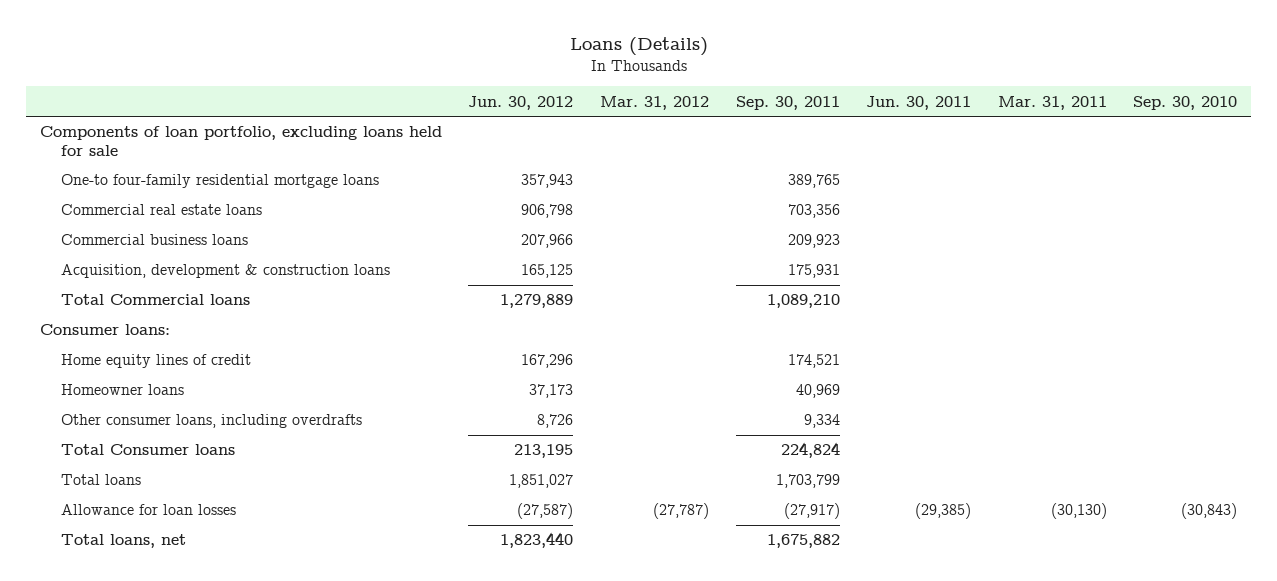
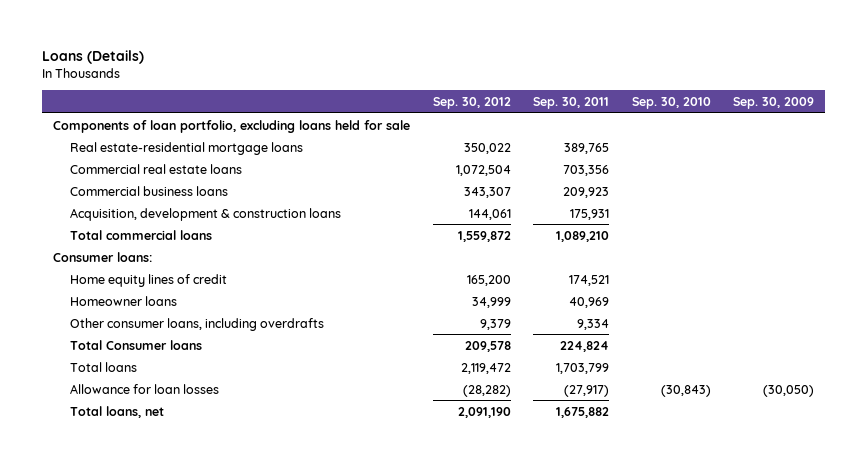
[468,95,574,110] Jun. 30, 2012 -> none
[599,95,709,110] Mar. 31, 2012 -> none
[866,95,972,110] Jun. 30, 2011 -> none
[997,95,1107,110] Mar. 31, 2011 -> none
none -> [432,97,511,110] Sep. 30, 2012
none -> [733,97,815,110] Sep. 30, 2009
[60,174,379,189] One-to four-family residential mortgage loans -> [70,141,304,155] Real estate-residential mortgage loans
[60,294,250,306] Total Commercial loans -> [70,229,213,240] Total commercial loans

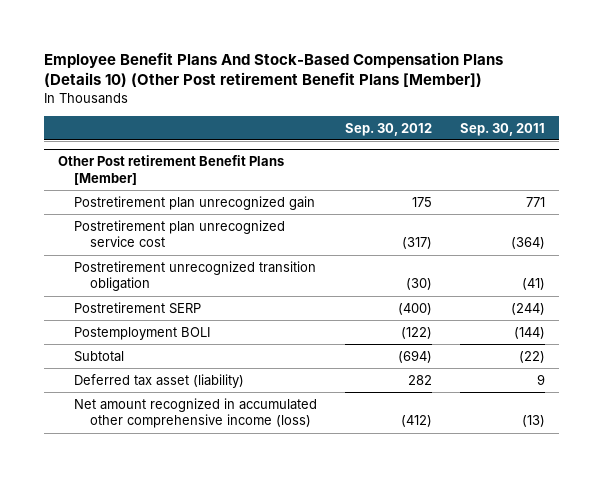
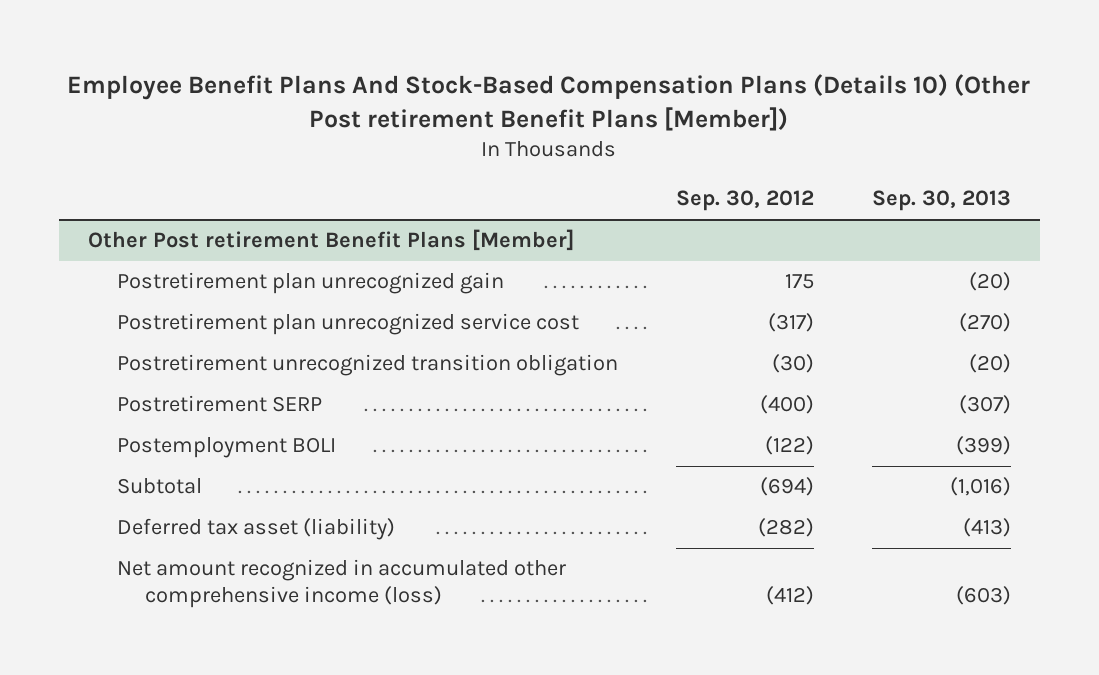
[459,122,545,136] Sep. 30, 2011 -> none
none -> [872,190,1012,212] Sep. 30, 2013
[408,374,433,385] 282 -> [757,518,814,538] (282)

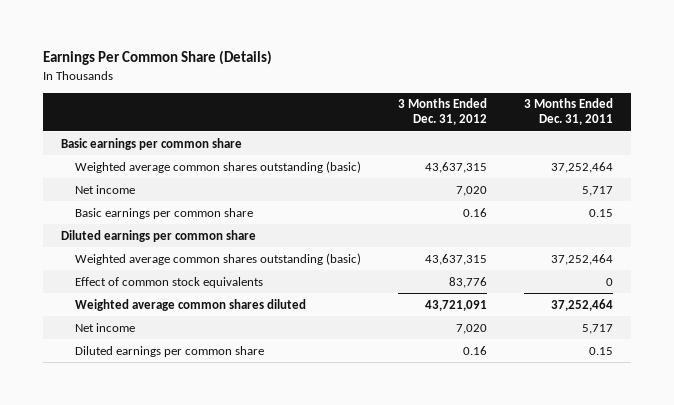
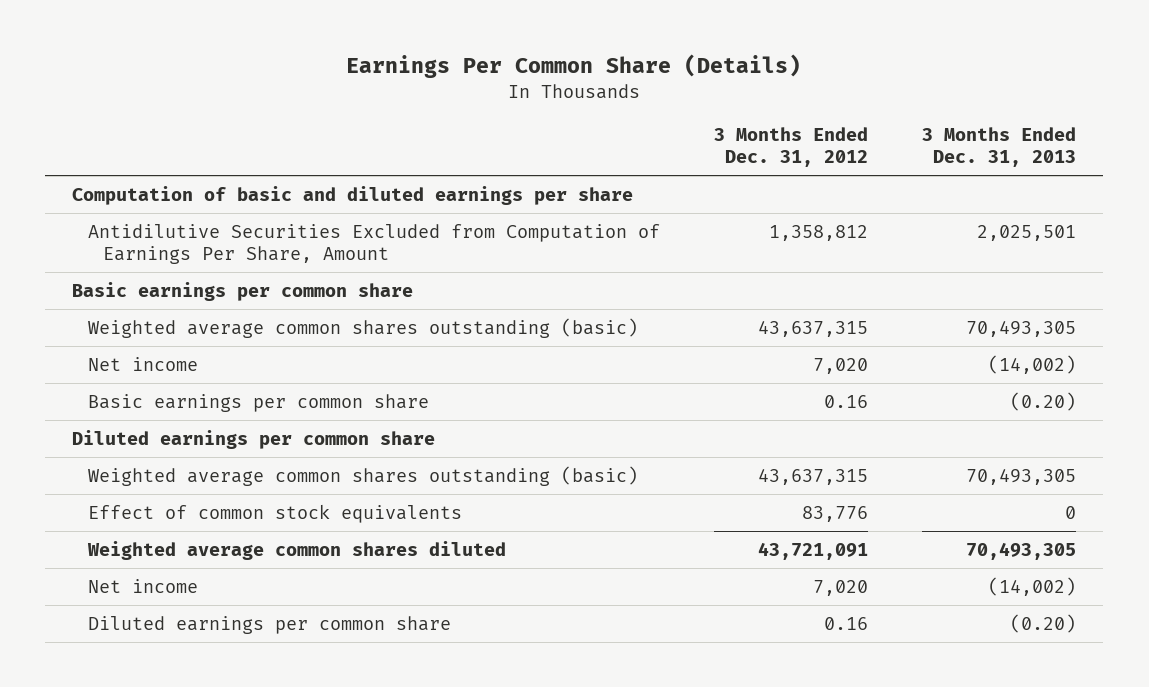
[524,98,614,126] 3 Months Ended Dec. 31, 2011 -> none
none -> [922,126,1077,168] 3 Months Ended Dec. 31, 2013
none -> [72,185,634,205] Computation of basic and diluted earnings per share
none -> [87,223,660,265] Antidilutive Securities Excluded from Computation of Earnings Per Share, Amount

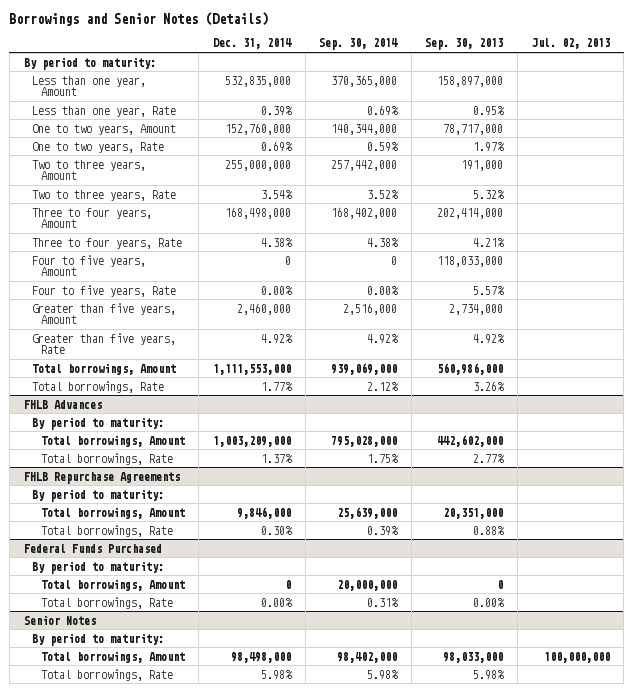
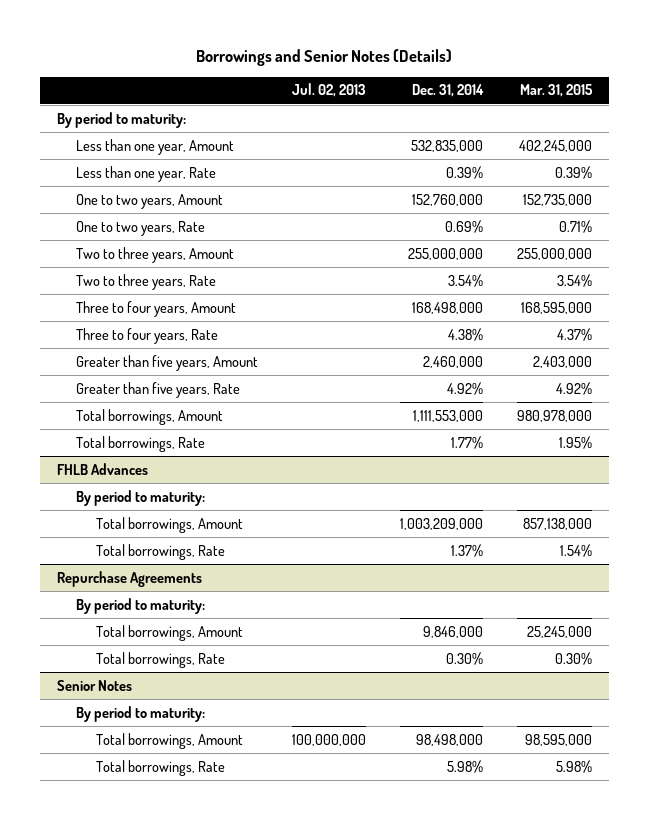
[319,38,399,51] Sep. 30, 2014 -> none
[425,38,504,51] Sep. 30, 2013 -> none
none -> [519,84,593,98] Mar. 31, 2015
[32,254,147,277] Four to five years, Amount -> none
[32,284,177,297] Four to five years, Rate -> none
[23,471,180,484] FHLB Repurchase Agreements -> [56,570,202,587] Repurchase Agreements
[23,543,162,553] Federal Funds Purchased -> none
[32,560,165,574] By period to maturity: -> none
[40,578,185,591] Total borrowings, Amount -> none
[40,596,173,609] Total borrowings, Rate -> none

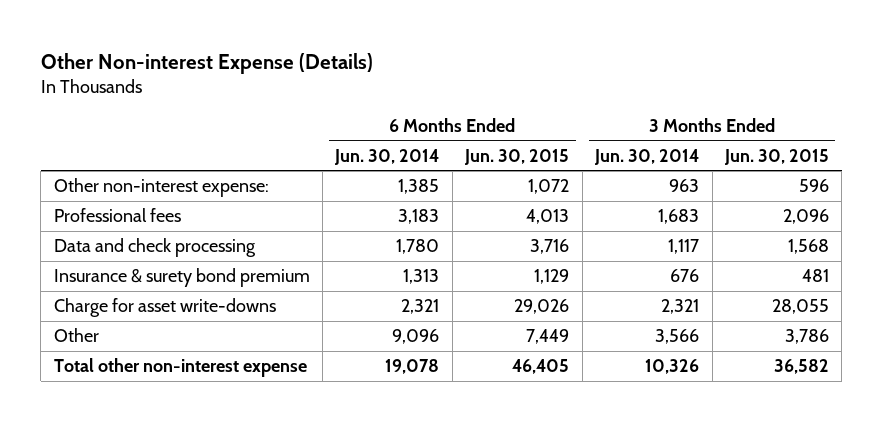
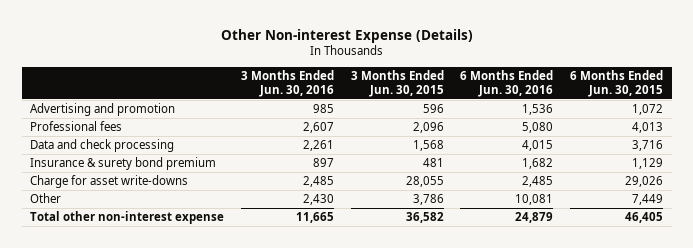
[334,148,440,165] Jun. 30, 2014 -> none
[594,148,700,165] Jun. 30, 2014 -> none
none -> [240,70,334,97] 3 Months Ended Jun. 30, 2016
none -> [460,70,554,97] 6 Months Ended Jun. 30, 2016
[53,178,269,198] Other non-interest expense: -> [30,103,176,117] Advertising and promotion

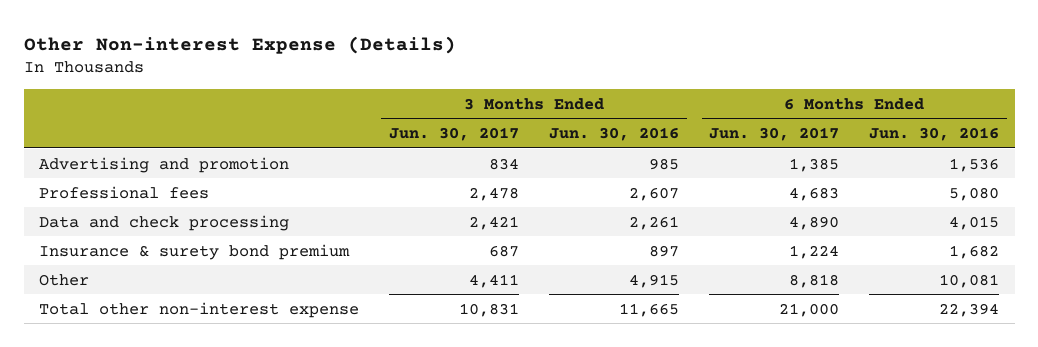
[350,70,444,97] 3 Months Ended Jun. 30, 2015 -> none
[570,70,664,97] 6 Months Ended Jun. 30, 2015 -> none
none -> [388,127,519,142] Jun. 30, 2017
none -> [709,127,840,142] Jun. 30, 2017
[30,175,189,189] Charge for asset write-downs -> none
[302,194,334,206] 2,430 -> [629,273,680,288] 4,915
[515,212,554,224] 24,879 -> [939,302,1000,317] 22,394

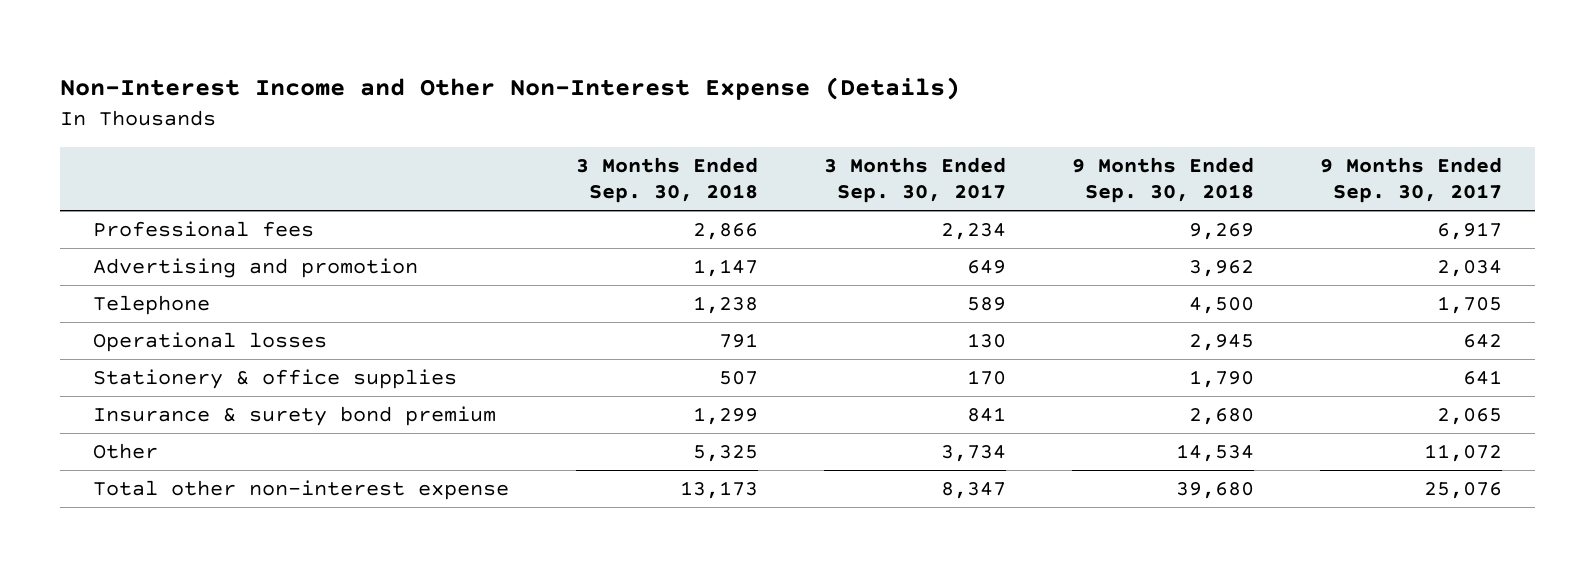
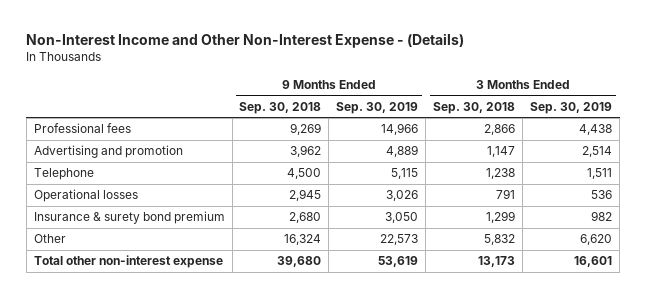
[60,76,961,100] Non-Interest Income and Other Non-Interest Expense (Details) -> [26,32,465,48] Non-Interest Income and Other Non-Interest Expense - (Details)
[823,156,1006,204] 3 Months Ended Sep. 30, 2017 -> none
[1320,156,1503,204] 9 Months Ended Sep. 30, 2017 -> none
none -> [336,101,419,114] Sep. 30, 2019
none -> [530,101,613,114] Sep. 30, 2019
[93,368,458,389] Stationery & office supplies -> none
[692,444,758,462] 5,325 -> [484,234,516,246] 5,832
[1175,443,1254,462] 14,534 -> [284,234,322,246] 16,324

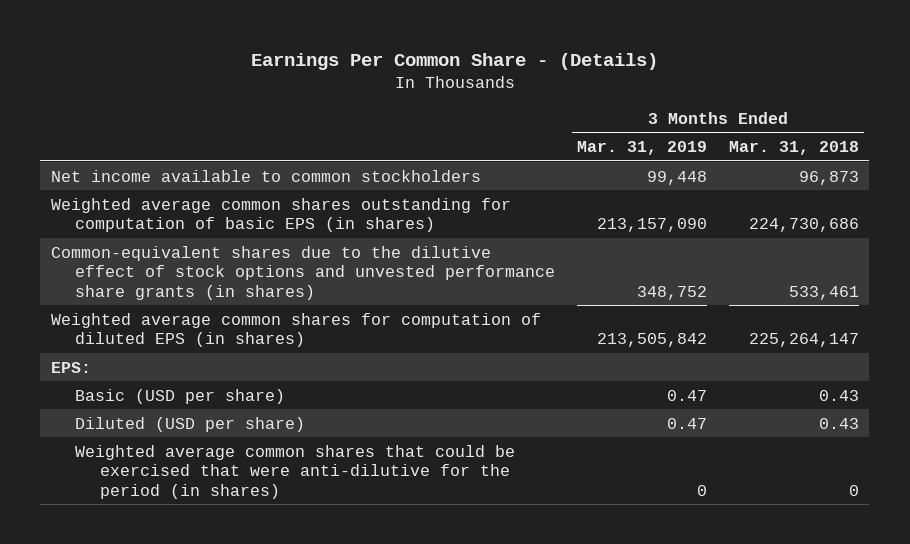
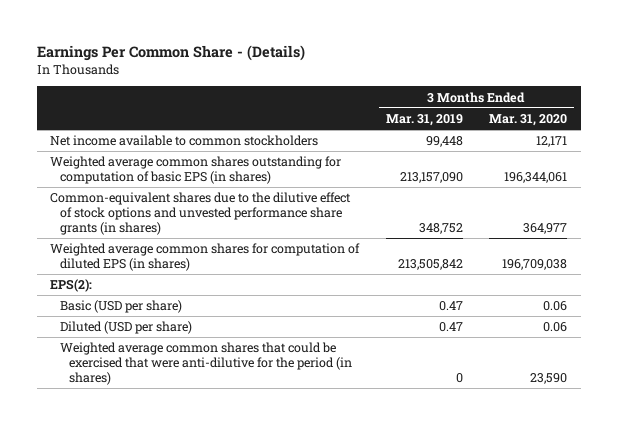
[728,141,859,156] Mar. 31, 2018 -> none
none -> [489,114,568,127] Mar. 31, 2020
[51,361,92,373] EPS: -> [50,279,93,293] EPS(2):

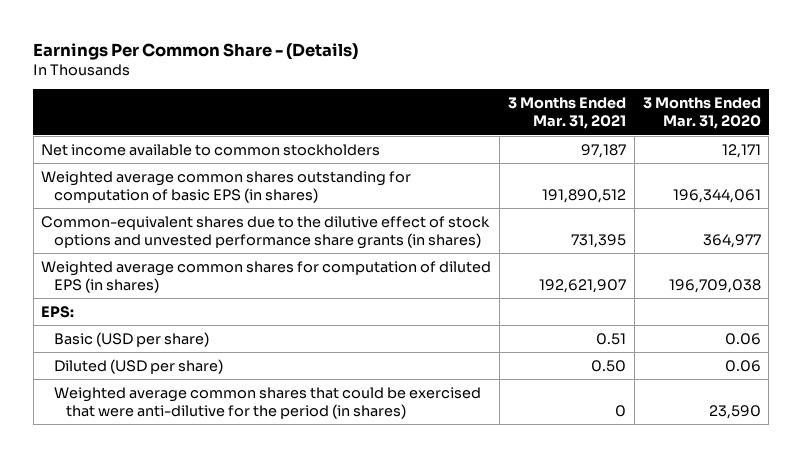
[385,114,463,127] Mar. 31, 2019 -> none
none -> [508,97,627,130] 3 Months Ended Mar. 31, 2021
[50,279,93,293] EPS(2): -> [41,305,75,318] EPS:

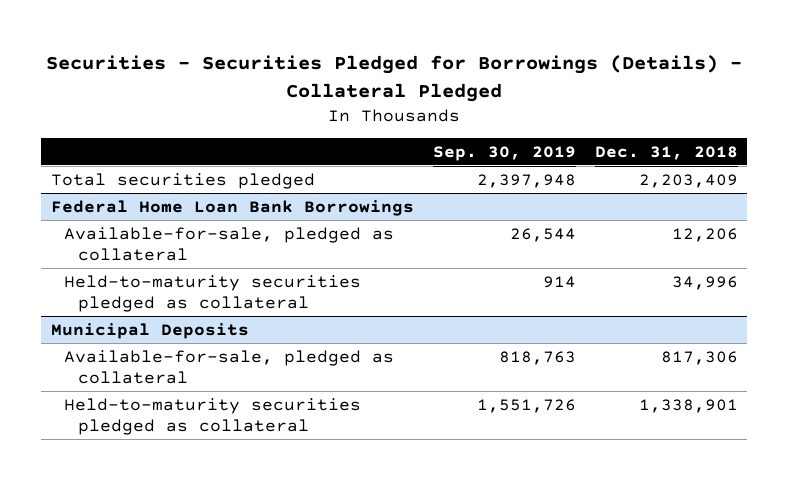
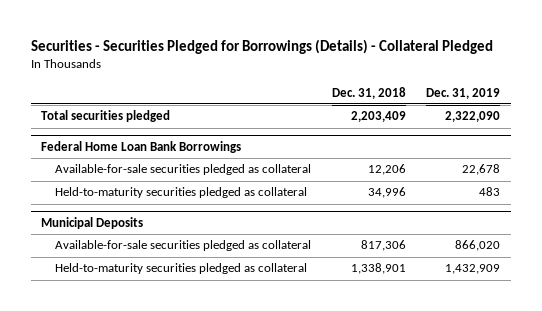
[432,145,576,161] Sep. 30, 2019 -> none
none -> [426,87,501,99] Dec. 31, 2019
[64,226,395,261] Available-for-sale, pledged as collateral -> [54,164,311,176] Available-for-sale securities pledged as collateral
[64,349,395,384] Available-for-sale, pledged as collateral -> [54,240,311,252] Available-for-sale securities pledged as collateral

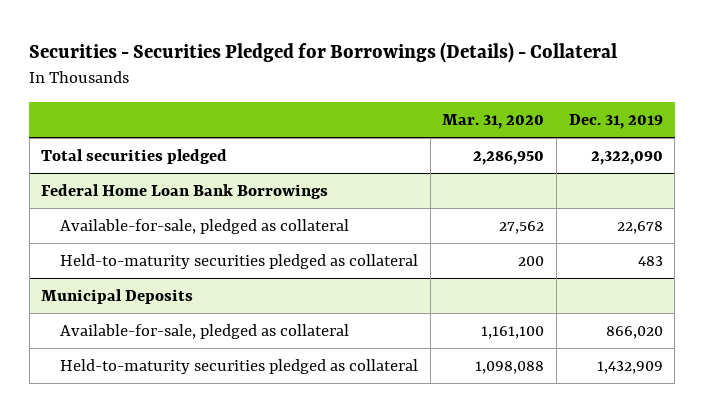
[30,38,493,54] Securities - Securities Pledged for Borrowings (Details) - Collateral Pledged -> [29,42,618,64] Securities - Securities Pledged for Borrowings (Details) - Collateral
[331,86,406,99] Dec. 31, 2018 -> none
none -> [442,113,545,129] Mar. 31, 2020
[54,164,311,176] Available-for-sale securities pledged as collateral -> [59,218,349,234] Available-for-sale, pledged as collateral
[54,240,311,252] Available-for-sale securities pledged as collateral -> [59,323,349,339] Available-for-sale, pledged as collateral

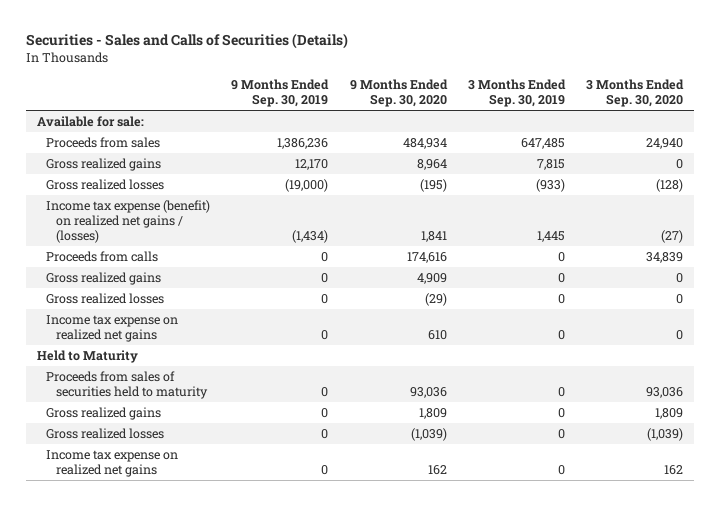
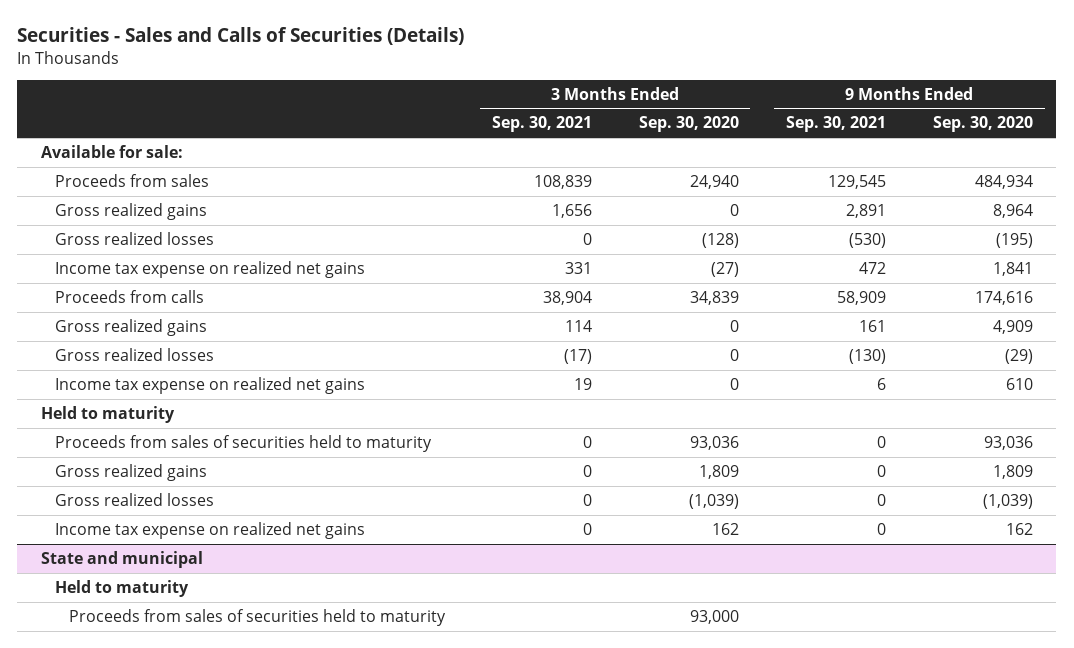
[231,79,330,108] 9 Months Ended Sep. 30, 2019 -> none
[467,79,566,108] 3 Months Ended Sep. 30, 2019 -> none
none -> [491,116,592,133] Sep. 30, 2021
none -> [785,116,886,133] Sep. 30, 2021
[46,199,211,244] Income tax expense (benefit) on realized net gains / (losses) -> [54,261,365,279] Income tax expense on realized net gains
[36,349,138,363] Held to Maturity -> [40,406,175,424] Held to maturity
none -> [40,551,203,569] State and municipal
none -> [54,580,189,598] Held to maturity
none -> [68,609,446,627] Proceeds from sales of securities held to maturity

